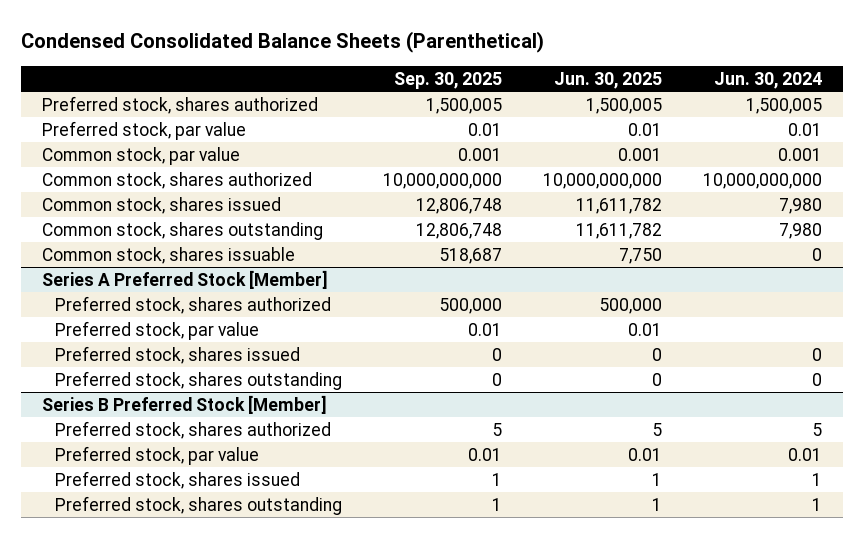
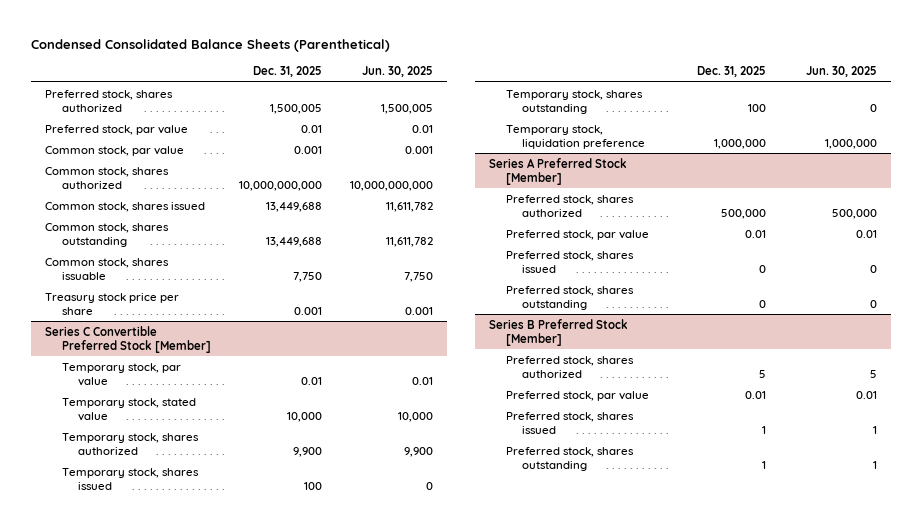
[394,71,503,89] Sep. 30, 2025 -> none
[714,71,823,89] Jun. 30, 2024 -> none
none -> [252,66,322,78] Dec. 31, 2025
none -> [45,292,180,315] Treasury stock price per share
none -> [45,325,211,353] Series C Convertible Preferred Stock [Member]
none -> [61,362,181,386] Temporary stock, par value
none -> [61,397,196,421] Temporary stock, stated value
none -> [61,432,199,455] Temporary stock, shares authorized
none -> [61,467,199,490] Temporary stock, shares issued
none -> [505,89,643,114] Temporary stock, shares outstanding
none -> [505,124,646,149] Temporary stock, liquidation preference

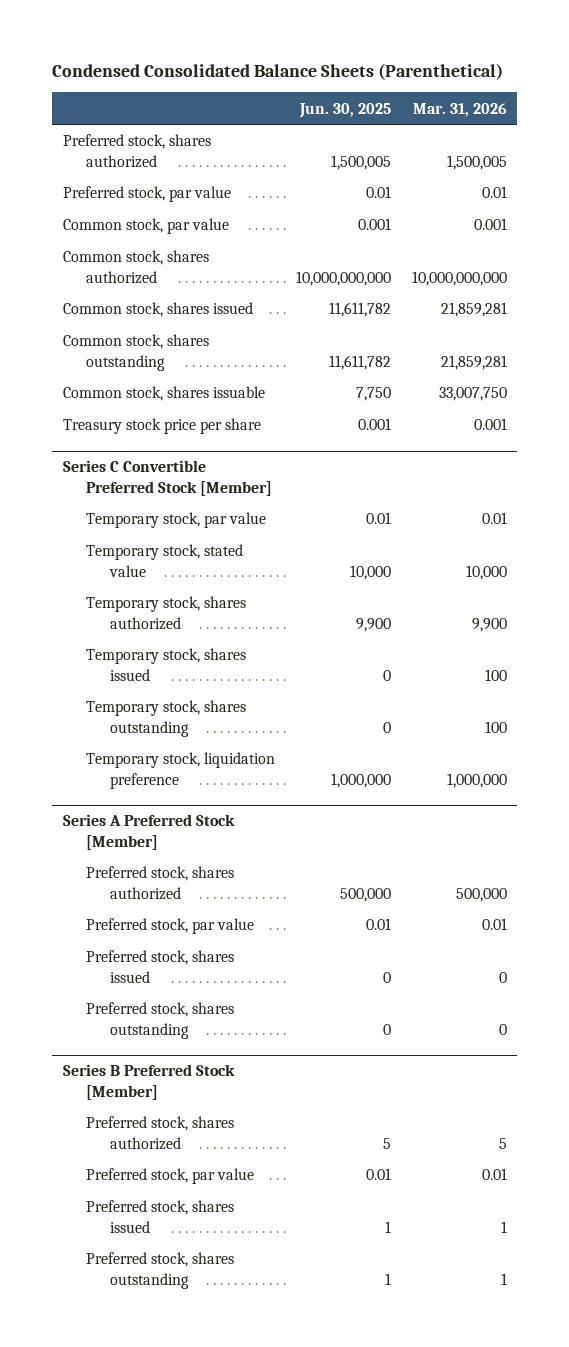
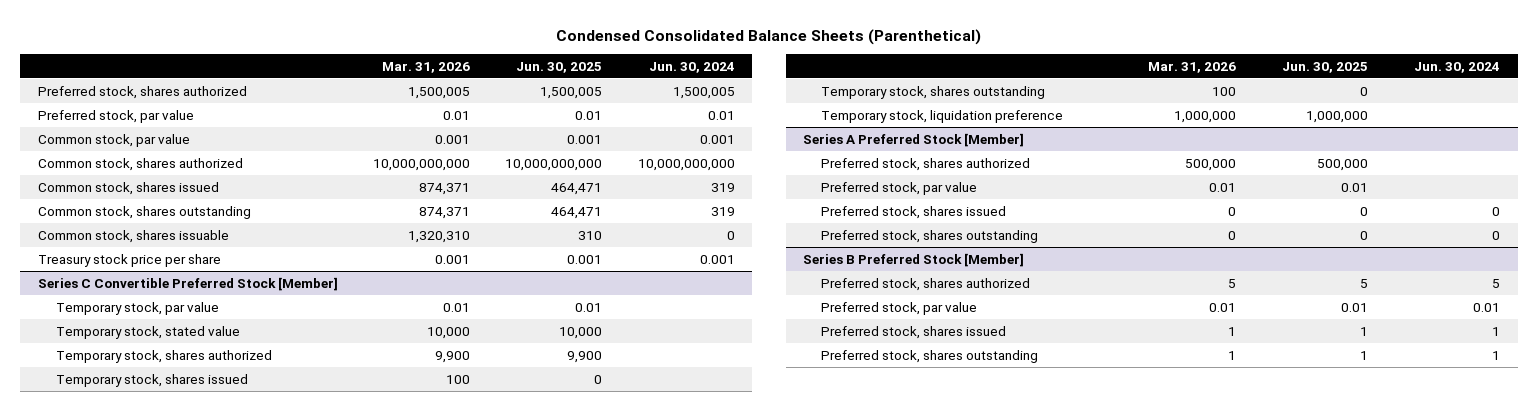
none -> [648,61,735,73] Jun. 30, 2024
[329,302,392,318] 11,611,782 -> [551,182,603,195] 464,471
[440,302,507,318] 21,859,281 -> [419,182,471,195] 874,371
[329,354,392,370] 11,611,782 -> [551,206,603,219] 464,471
[440,354,507,370] 21,859,281 -> [419,206,471,219] 874,371
[356,387,392,402] 7,750 -> [578,230,603,240] 310
[438,387,507,402] 33,007,750 -> [408,230,471,243] 1,320,310

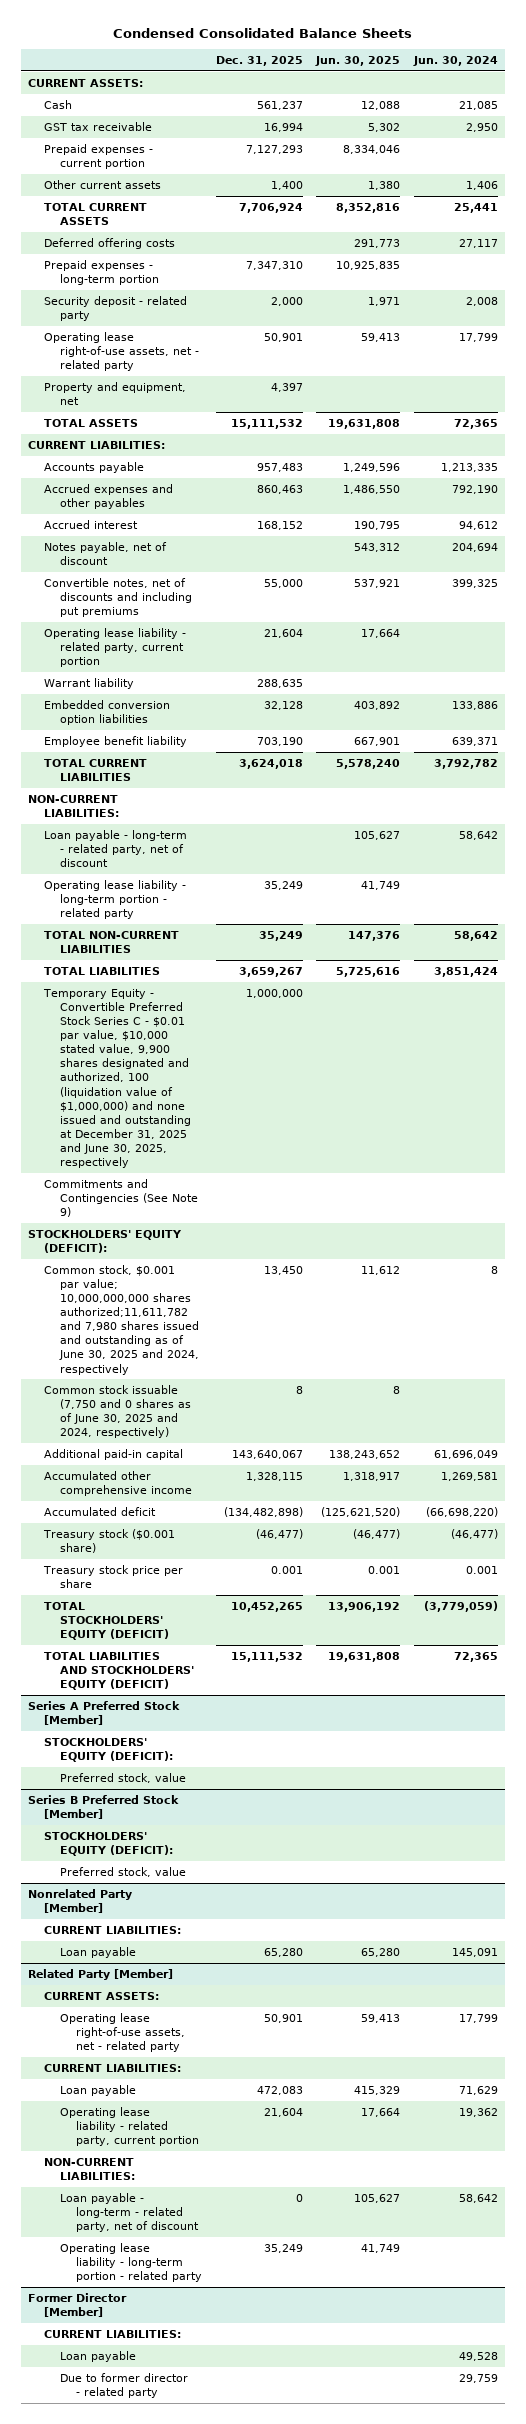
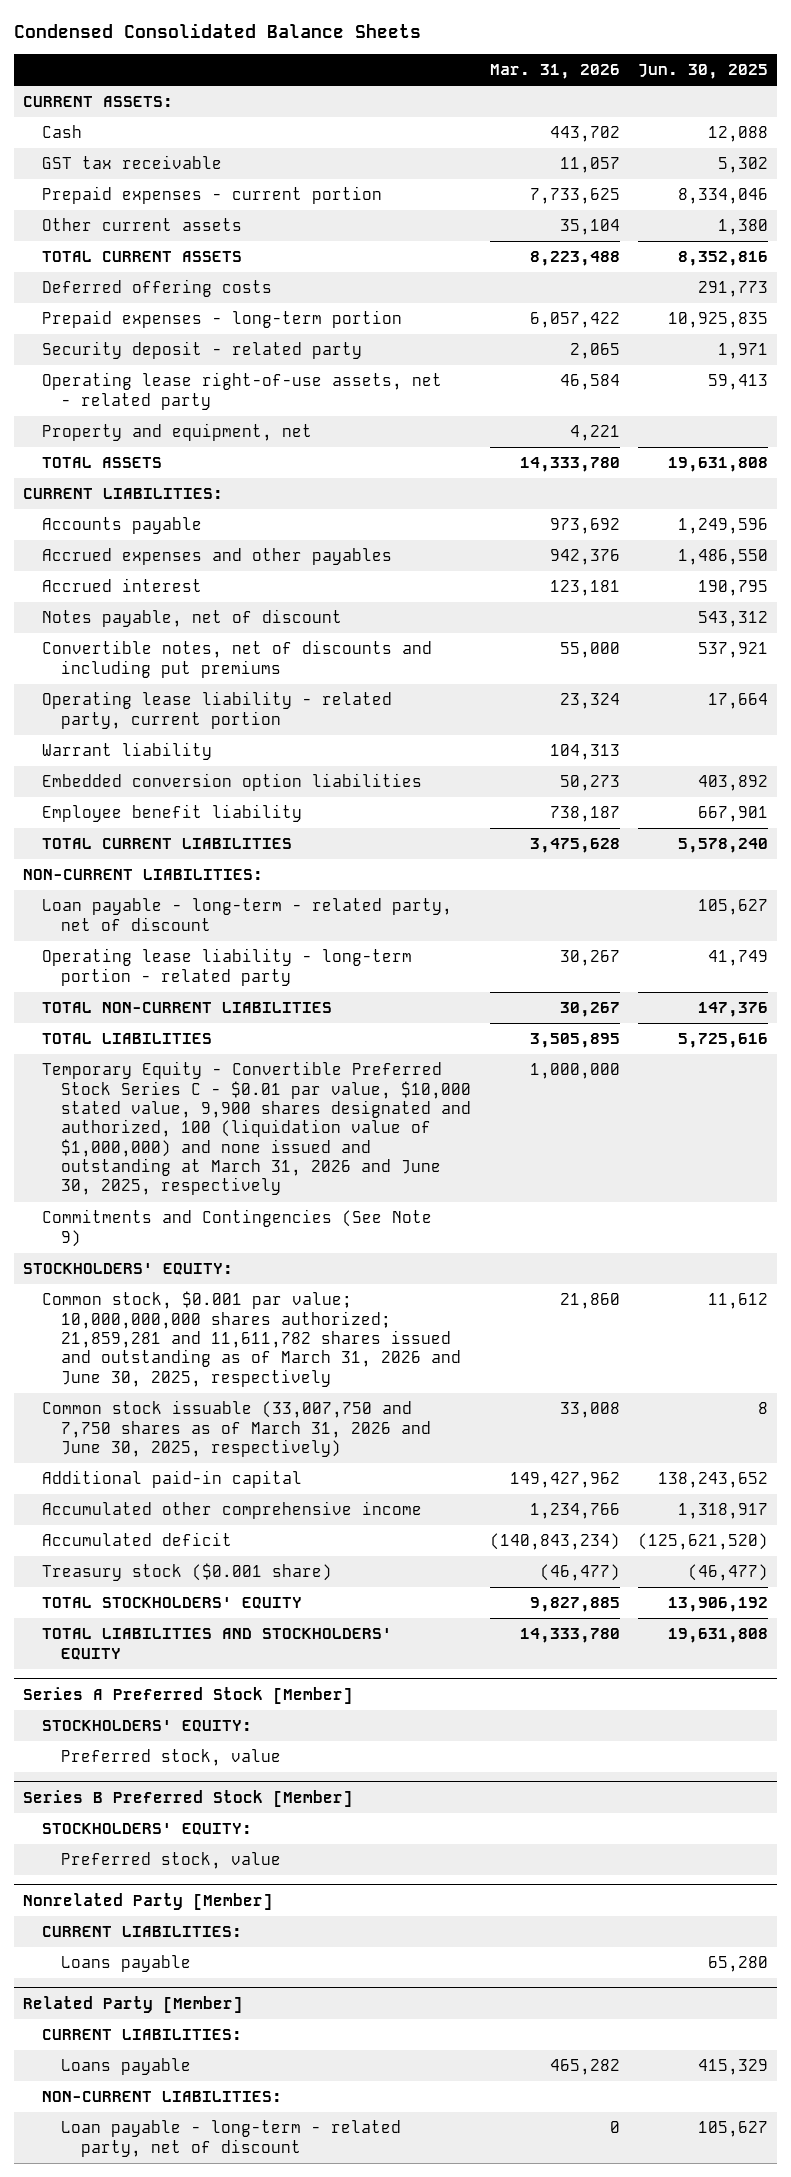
[215,55,303,66] Dec. 31, 2025 -> none
[412,55,498,66] Jun. 30, 2024 -> none
none -> [489,64,620,80] Mar. 31, 2026
[42,988,192,1169] Temporary Equity - Convertible Preferred Stock Series C - $0.01 par value, $10,000 stated value, 9,900 shares designated and authorized, 100 (liquidation value of $1,000,000) and none issued and outstanding at December 31, 2025 and June 30, 2025, respectively -> [42,1061,472,1196] Temporary Equity - Convertible Preferred Stock Series C - $0.01 par value, $10,000 stated value, 9,900 shares designated and authorized, 100 (liquidation value of $1,000,000) and none issued and outstanding at March 31, 2026 and June 30, 2025, respectively
[27,1229,182,1253] STOCKHOLDERS' EQUITY (DEFICIT): -> [23,1263,234,1276] STOCKHOLDERS' EQUITY:
[43,1264,200,1375] Common stock, $0.001 par value; 10,000,000,000 shares authorized;11,611,782 and 7,980 shares issued and outstanding as of June 30, 2025 and 2024, respectively -> [42,1291,462,1387] Common stock, $0.001 par value; 10,000,000,000 shares authorized; 21,859,281 and 11,611,782 shares issued and outstanding as of March 31, 2026 and June 30, 2025, respectively
[43,1384,192,1439] Common stock issuable (7,750 and 0 shares as of June 30, 2025 and 2024, respectively) -> [42,1400,432,1457] Common stock issuable (33,007,750 and 7,750 shares as of March 31, 2026 and June 30, 2025, respectively)
[42,1564,183,1588] Treasury stock price per share -> none
[43,1601,170,1641] TOTAL STOCKHOLDERS' EQUITY (DEFICIT) -> [42,1597,303,1610] TOTAL STOCKHOLDERS' EQUITY
[43,1651,195,1691] TOTAL LIABILITIES AND STOCKHOLDERS' EQUITY (DEFICIT) -> [42,1628,393,1660] TOTAL LIABILITIES AND STOCKHOLDERS' EQUITY
[43,1737,174,1762] STOCKHOLDERS' EQUITY (DEFICIT): -> [42,1720,253,1733] STOCKHOLDERS' EQUITY:
[43,1831,174,1856] STOCKHOLDERS' EQUITY (DEFICIT): -> [42,1823,253,1836] STOCKHOLDERS' EQUITY:
[60,1946,137,1958] Loan payable -> [61,1955,192,1973] Loans payable
[43,1991,159,2000] CURRENT ASSETS: -> none
[60,2012,186,2053] Operating lease right-of-use assets, net - related party -> none
[60,2106,200,2147] Operating lease liability - related party, current portion -> none
[60,2084,137,2096] Loan payable -> [61,2058,192,2076] Loans payable
[60,2242,203,2283] Operating lease liability - long-term portion - related party -> none
[27,2292,127,2317] Former Director [Member] -> none
[43,2329,181,2338] CURRENT LIABILITIES: -> none
[60,2350,137,2362] Loan payable -> none
[60,2372,189,2398] Due to former director - related party -> none

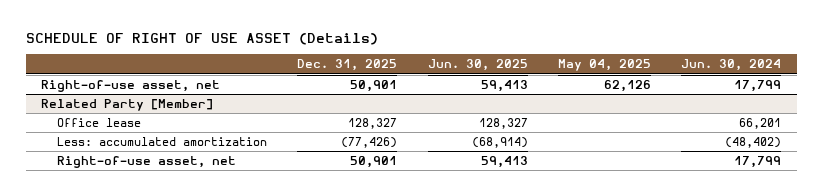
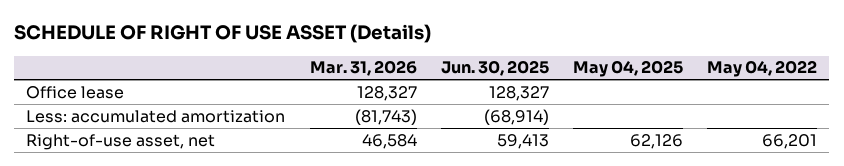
[297,59,398,72] Dec. 31, 2025 -> none
[681,59,782,72] Jun. 30, 2024 -> none
none -> [309,60,417,77] Mar. 31, 2026
none -> [707,60,818,78] May 04, 2022
[40,98,213,111] Related Party [Member] -> none
[56,155,236,168] Right-of-use asset, net -> none
[40,79,220,92] Right-of-use asset, net -> [26,133,216,150] Right-of-use asset, net

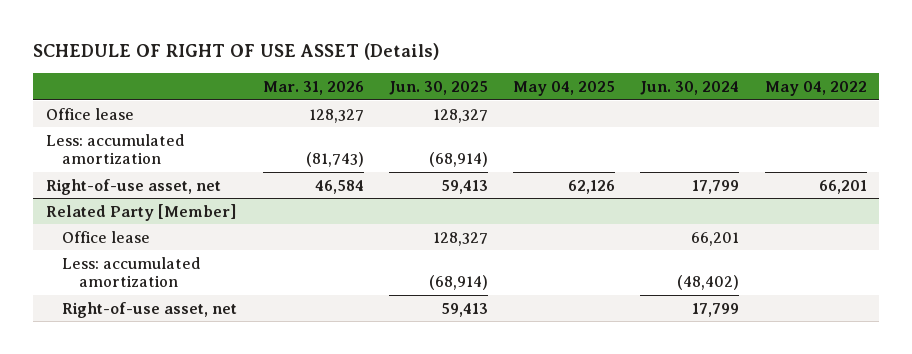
none -> [640,80,740,95] Jun. 30, 2024
none -> [45,203,236,221] Related Party [Member]
none -> [62,230,151,243] Office lease
none -> [62,256,202,288] Less: accumulated amortization
none -> [62,301,238,318] Right-of-use asset, net

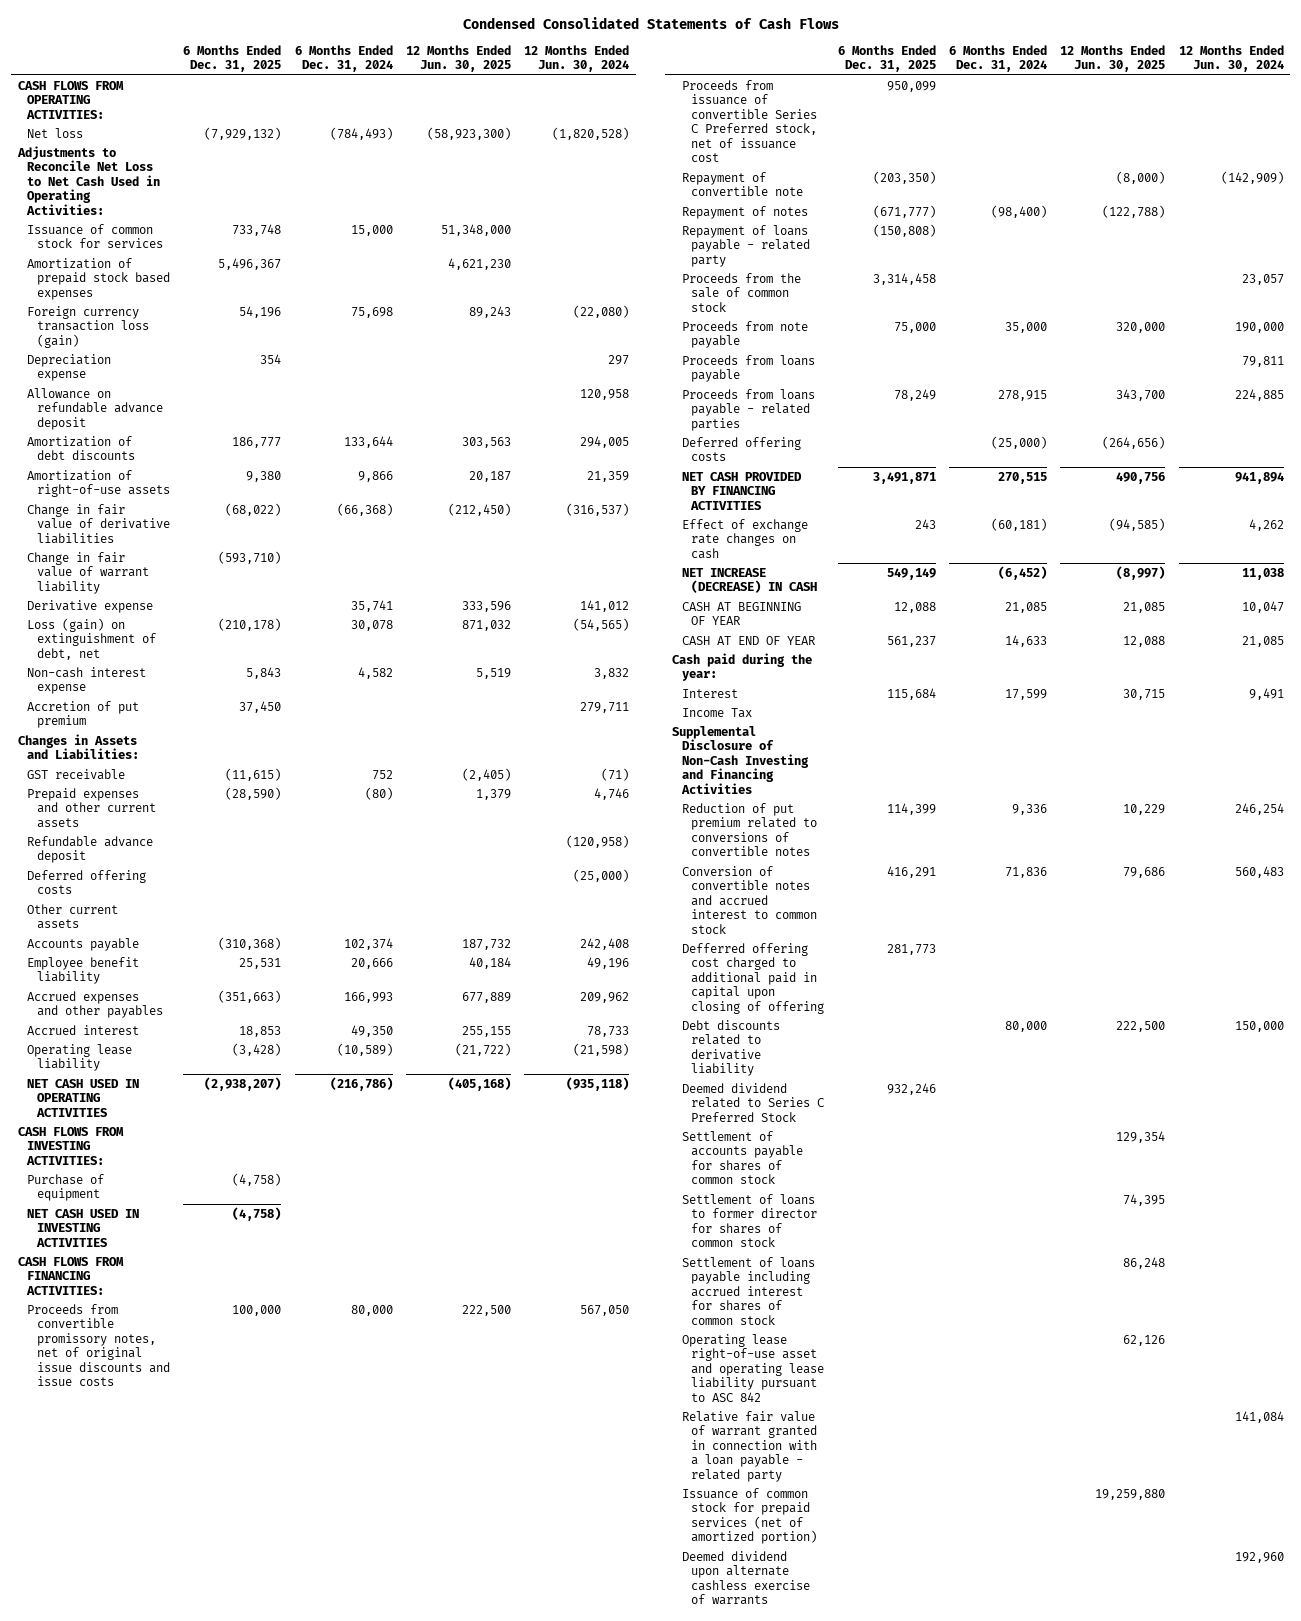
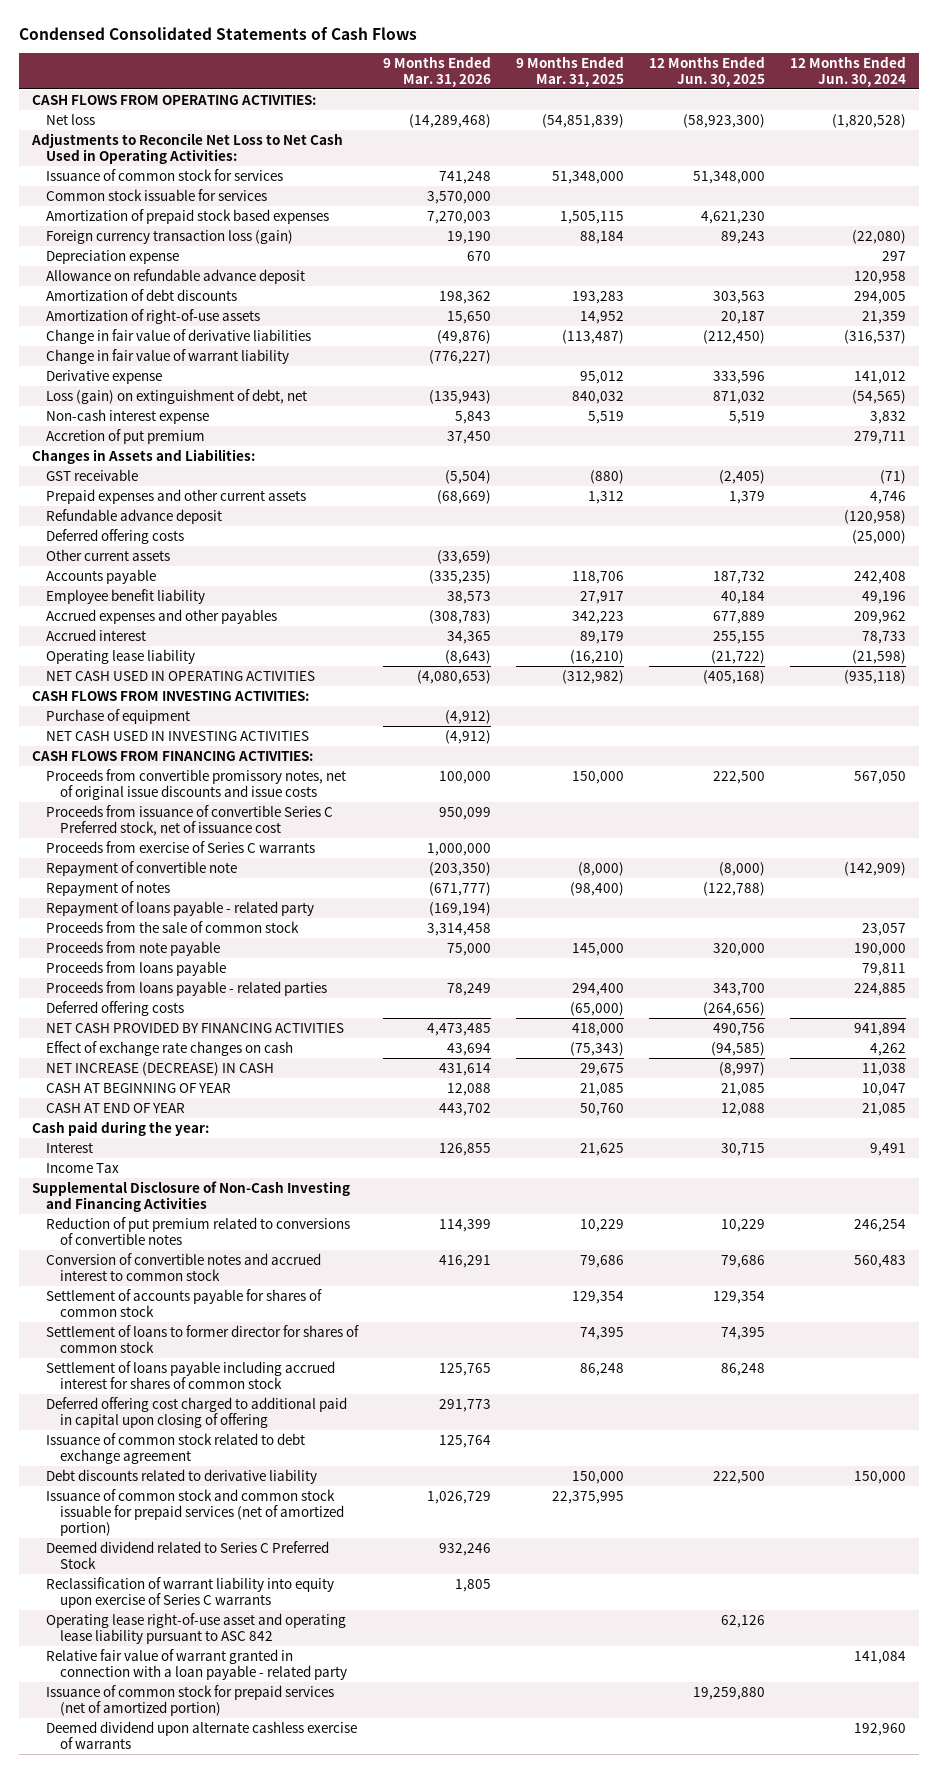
[183,44,282,73] 6 Months Ended Dec. 31, 2025 -> none
[294,44,393,73] 6 Months Ended Dec. 31, 2024 -> none
none -> [382,55,491,87] 9 Months Ended Mar. 31, 2026
none -> [516,55,625,87] 9 Months Ended Mar. 31, 2025
none -> [45,188,267,201] Common stock issuable for services
none -> [45,840,315,853] Proceeds from exercise of Series C warrants
[681,942,825,1014] Defferred offering cost charged to additional paid in capital upon closing of offering -> none
none -> [45,1396,347,1428] Deferred offering cost charged to additional paid in capital upon closing of offering
none -> [45,1432,305,1464] Issuance of common stock related to debt exchange agreement
[681,1019,780,1077] Debt discounts related to derivative liability -> [45,1468,317,1484] Debt discounts related to derivative liability
none -> [45,1488,344,1536] Issuance of common stock and common stock issuable for prepaid services (net of amortized portion)
[681,1082,825,1122] Deemed dividend related to Series C Preferred Stock -> [45,1540,329,1569] Deemed dividend related to Series C Preferred Stock
none -> [45,1576,334,1608] Reclassification of warrant liability into equity upon exercise of Series C warrants

